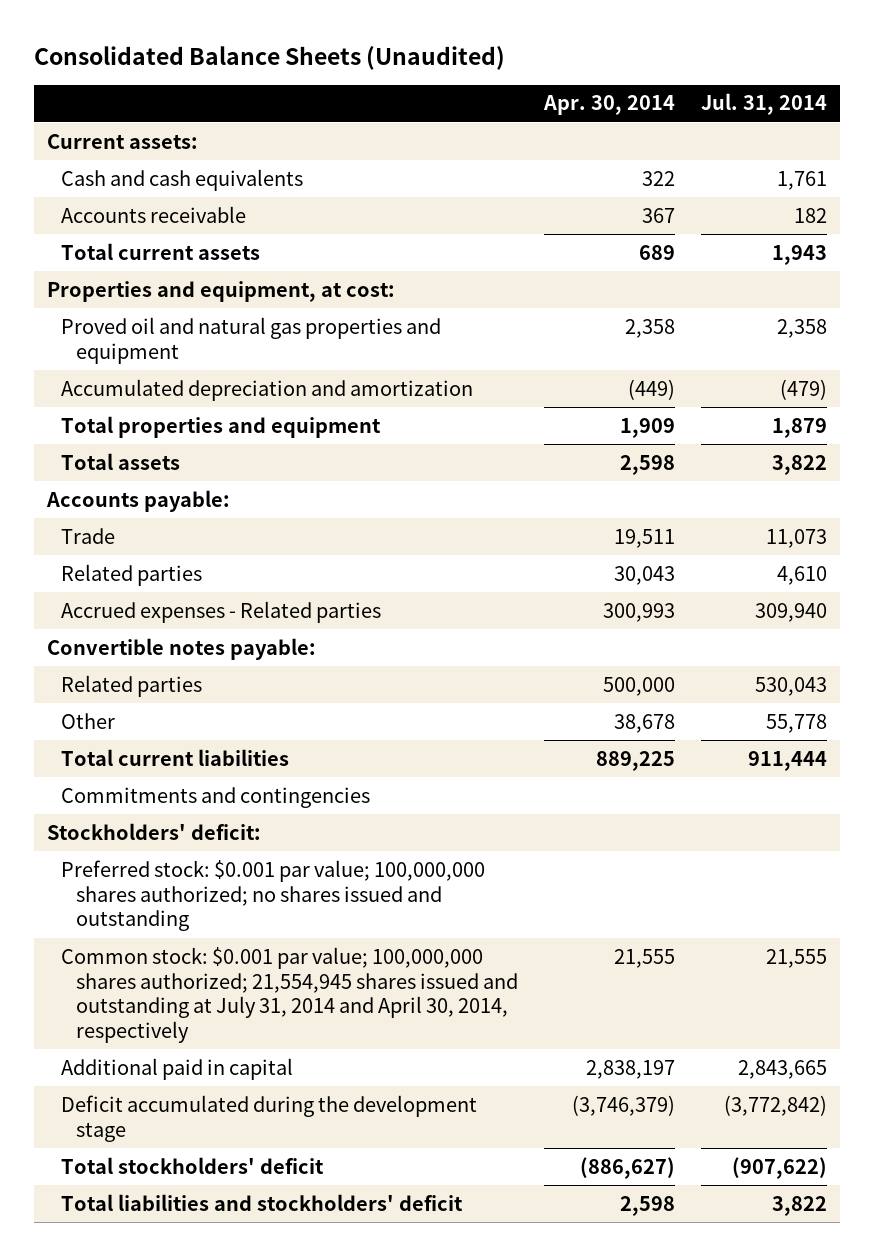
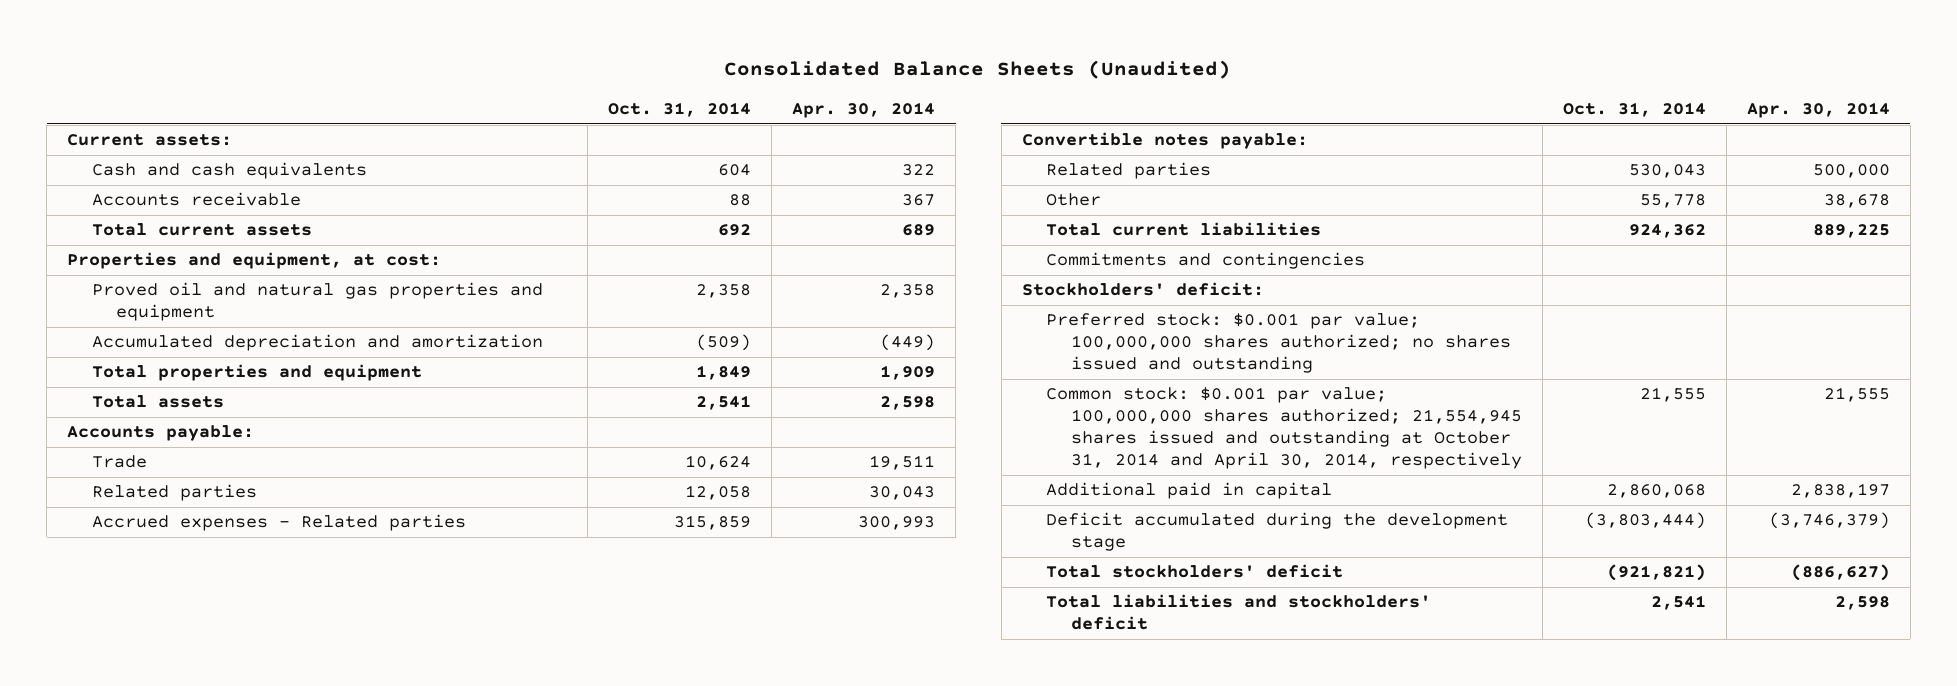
[700,93,827,116] Jul. 31, 2014 -> none
none -> [608,101,752,117] Oct. 31, 2014
[61,946,518,1044] Common stock: $0.001 par value; 100,000,000 shares authorized; 21,554,945 shares issued and outstanding at July 31, 2014 and April 30, 2014, respectively -> [1046,387,1522,470] Common stock: $0.001 par value; 100,000,000 shares authorized; 21,554,945 shares issued and outstanding at October 31, 2014 and April 30, 2014, respectively

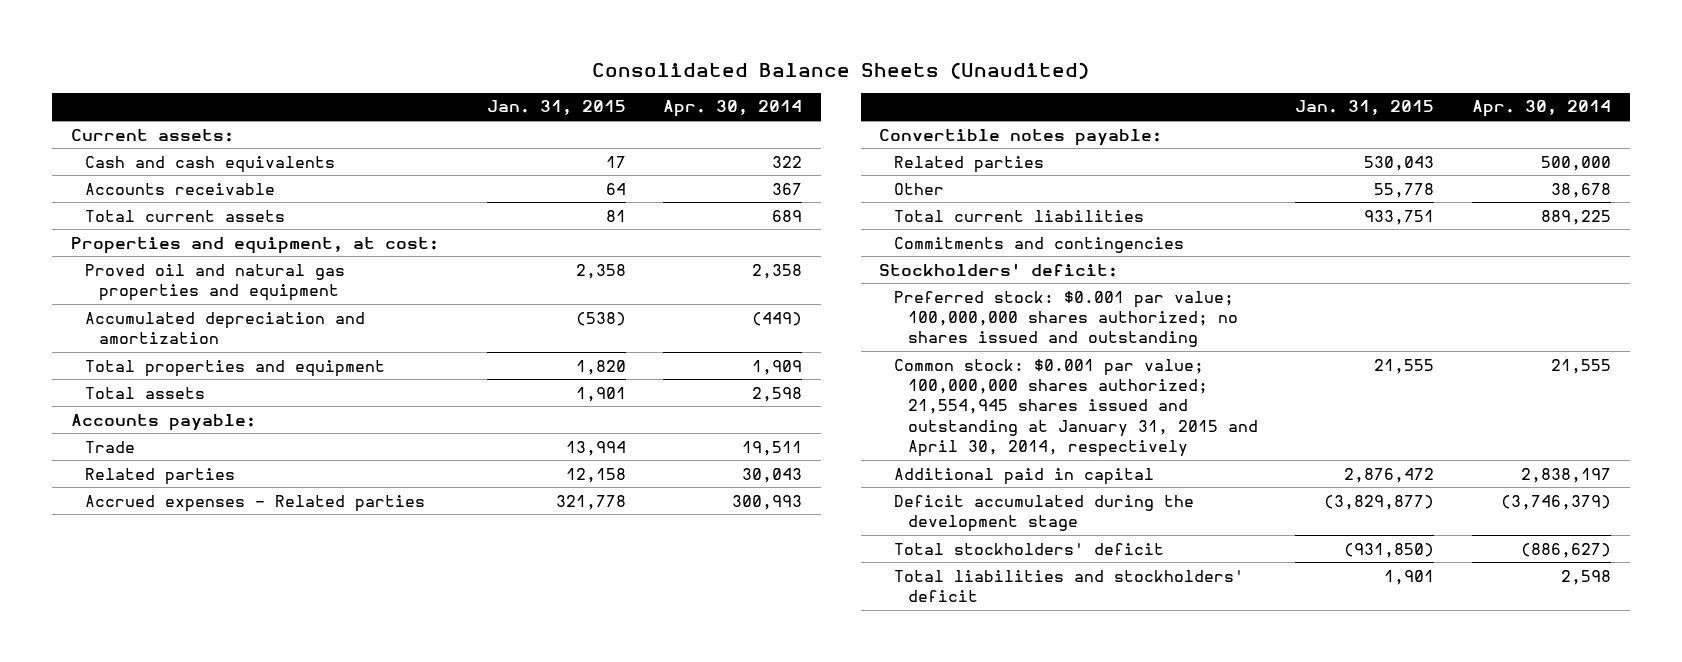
[608,101,752,117] Oct. 31, 2014 -> none
none -> [486,100,626,116] Jan. 31, 2015
[1046,387,1522,470] Common stock: $0.001 par value; 100,000,000 shares authorized; 21,554,945 shares issued and outstanding at October 31, 2014 and April 30, 2014, respectively -> [893,358,1258,458] Common stock: $0.001 par value; 100,000,000 shares authorized; 21,554,945 shares issued and outstanding at January 31, 2015 and April 30, 2014, respectively

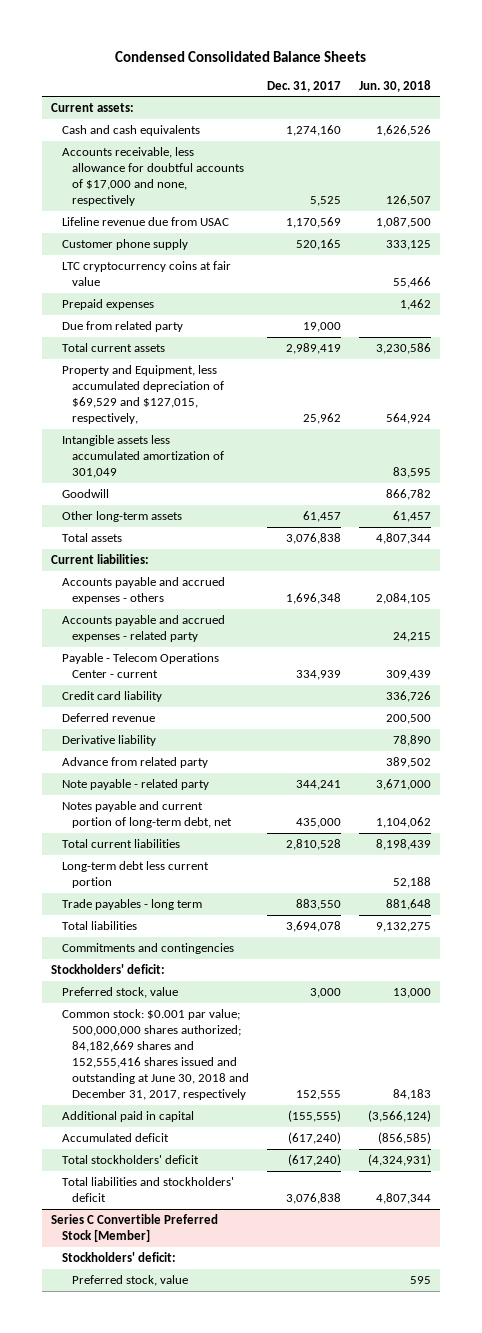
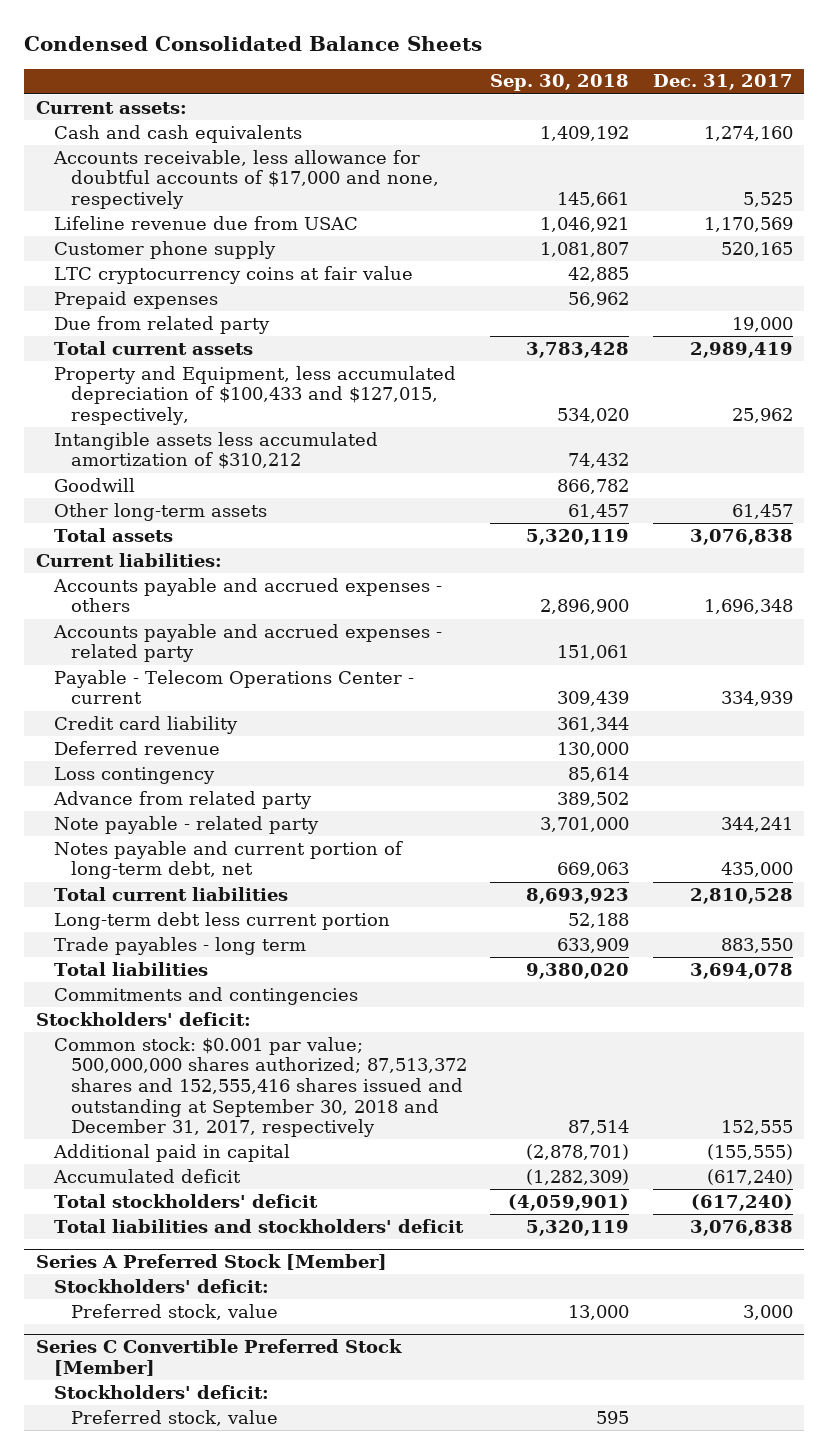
[359,79,432,92] Jun. 30, 2018 -> none
none -> [490,74,630,92] Sep. 30, 2018
[61,364,225,425] Property and Equipment, less accumulated depreciation of $69,529 and $127,015, respectively, -> [53,365,456,426] Property and Equipment, less accumulated depreciation of $100,433 and $127,015, respectively,
[61,434,225,479] Intangible assets less accumulated amortization of 301,049 -> [53,431,378,470] Intangible assets less accumulated amortization of $310,212
[61,734,156,746] Derivative liability -> none
none -> [53,766,215,784] Loss contingency
[61,986,178,998] Preferred stock, value -> none
[61,1008,250,1101] Common stock: $0.001 par value; 500,000,000 shares authorized; 84,182,669 shares and 152,555,416 shares issued and outstanding at June 30, 2018 and December 31, 2017, respectively -> [53,1036,468,1138] Common stock: $0.001 par value; 500,000,000 shares authorized; 87,513,372 shares and 152,555,416 shares issued and outstanding at September 30, 2018 and December 31, 2017, respectively
none -> [35,1254,387,1271] Series A Preferred Stock [Member]
none -> [53,1278,269,1293] Stockholders' deficit:
none -> [71,1303,279,1320] Preferred stock, value

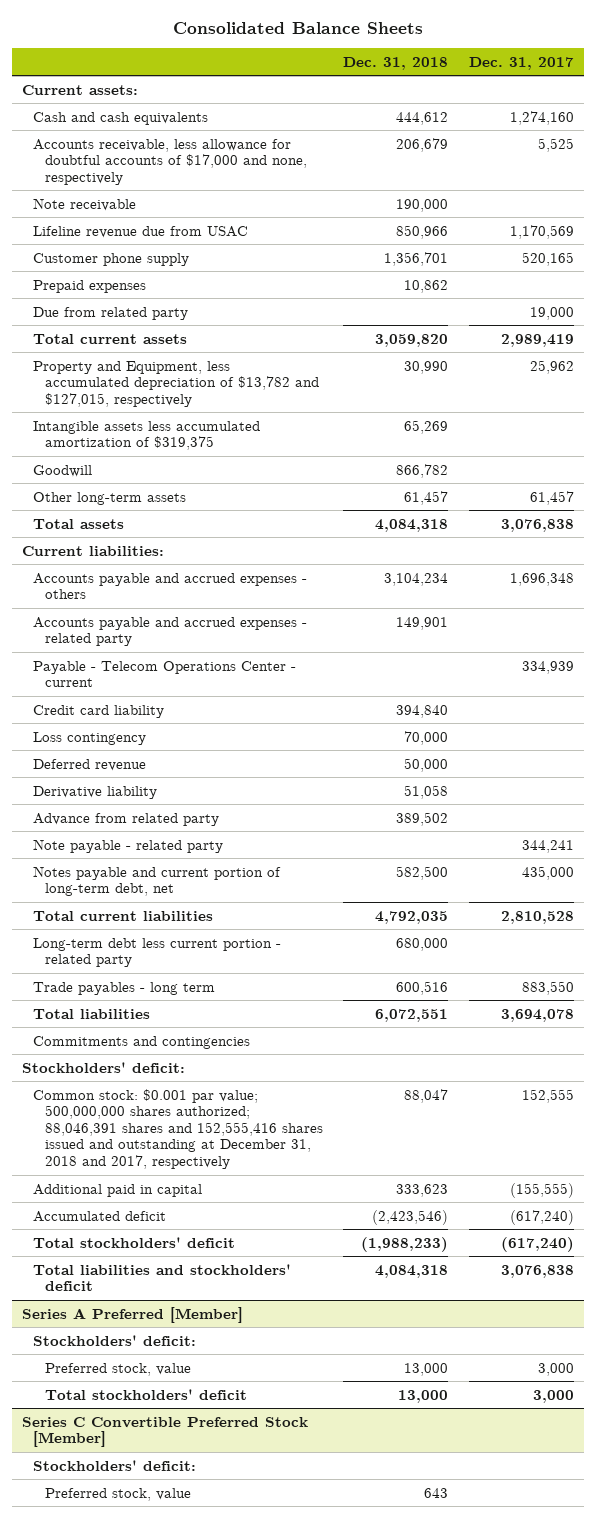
[24,36,483,52] Condensed Consolidated Balance Sheets -> [172,22,423,35] Consolidated Balance Sheets
[490,74,630,92] Sep. 30, 2018 -> none
none -> [343,56,449,70] Dec. 31, 2018
none -> [33,197,137,211] Note receivable
[53,265,413,284] LTC cryptocurrency coins at fair value -> none
[53,365,456,426] Property and Equipment, less accumulated depreciation of $100,433 and $127,015, respectively, -> [33,360,319,407] Property and Equipment, less accumulated depreciation of $13,782 and $127,015, respectively
[53,431,378,470] Intangible assets less accumulated amortization of $310,212 -> [33,420,261,451] Intangible assets less accumulated amortization of $319,375
[53,740,220,755] Deferred revenue -> [33,758,147,771] Deferred revenue
none -> [33,785,158,799] Derivative liability
[53,911,390,930] Long-term debt less current portion -> [33,937,282,968] Long-term debt less current portion - related party
[53,1036,468,1138] Common stock: $0.001 par value; 500,000,000 shares authorized; 87,513,372 shares and 152,555,416 shares issued and outstanding at September 30, 2018 and December 31, 2017, respectively -> [33,1088,323,1169] Common stock: $0.001 par value; 500,000,000 shares authorized; 88,046,391 shares and 152,555,416 shares issued and outstanding at December 31, 2018 and 2017, respectively
[35,1254,387,1271] Series A Preferred Stock [Member] -> [22,1306,244,1323] Series A Preferred [Member]
none -> [44,1388,247,1400] Total stockholders' deficit

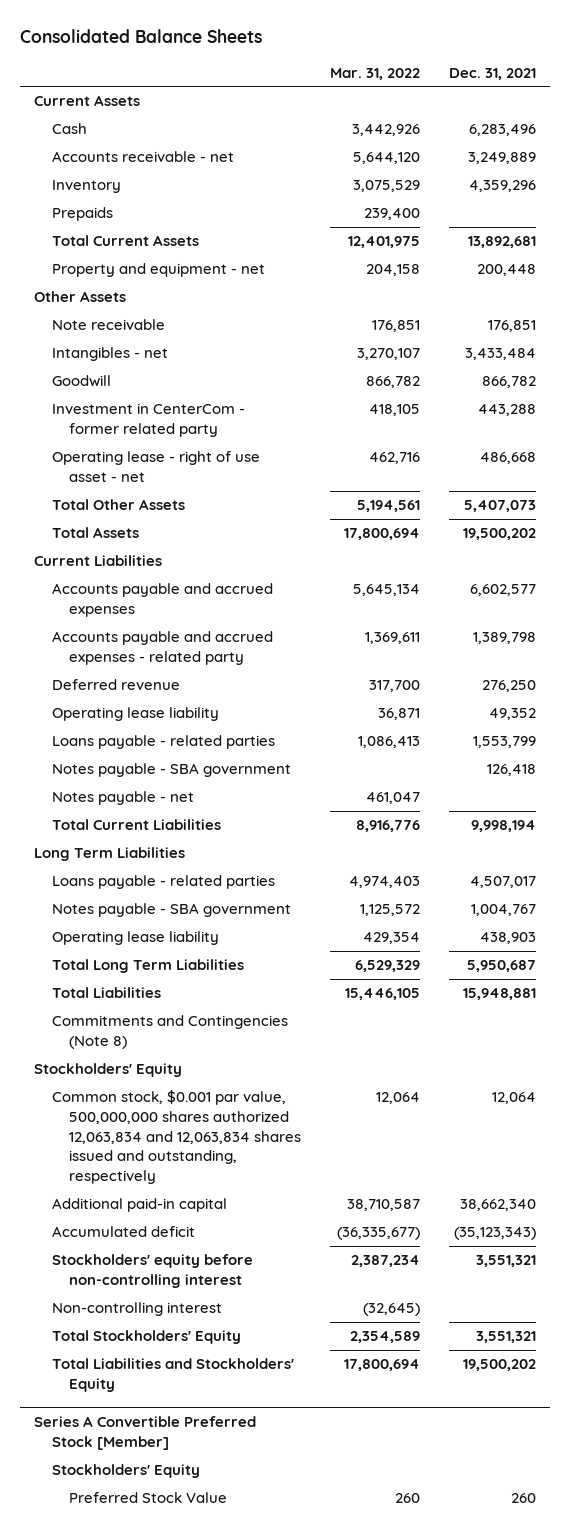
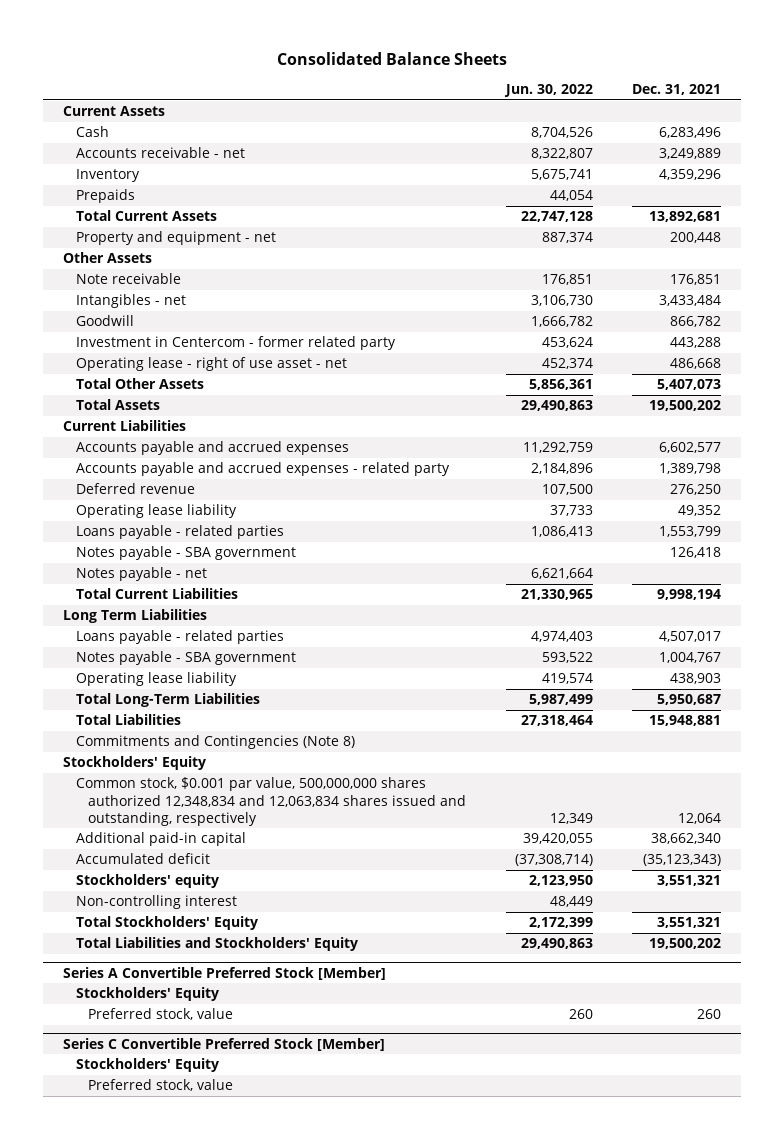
[329,67,420,80] Mar. 31, 2022 -> none
none -> [503,84,593,98] Jun. 30, 2022
[51,403,245,438] Investment in CenterCom - former related party -> [75,336,396,351] Investment in Centercom - former related party
[51,959,244,974] Total Long Term Liabilities -> [75,693,260,708] Total Long-Term Liabilities
[51,1090,302,1184] Common stock, $0.001 par value, 500,000,000 shares authorized 12,063,834 and 12,063,834 shares issued and outstanding, respectively -> [75,777,467,826] Common stock, $0.001 par value, 500,000,000 shares authorized 12,348,834 and 12,063,834 shares issued and outstanding, respectively
[51,1254,253,1289] Stockholders' equity before non-controlling interest -> [75,874,219,889] Stockholders' equity
[69,1492,228,1504] Preferred Stock Value -> [88,1008,234,1021] Preferred stock, value
none -> [63,1037,386,1051] Series C Convertible Preferred Stock [Member]
none -> [75,1058,219,1073] Stockholders' Equity
none -> [88,1079,234,1092] Preferred stock, value

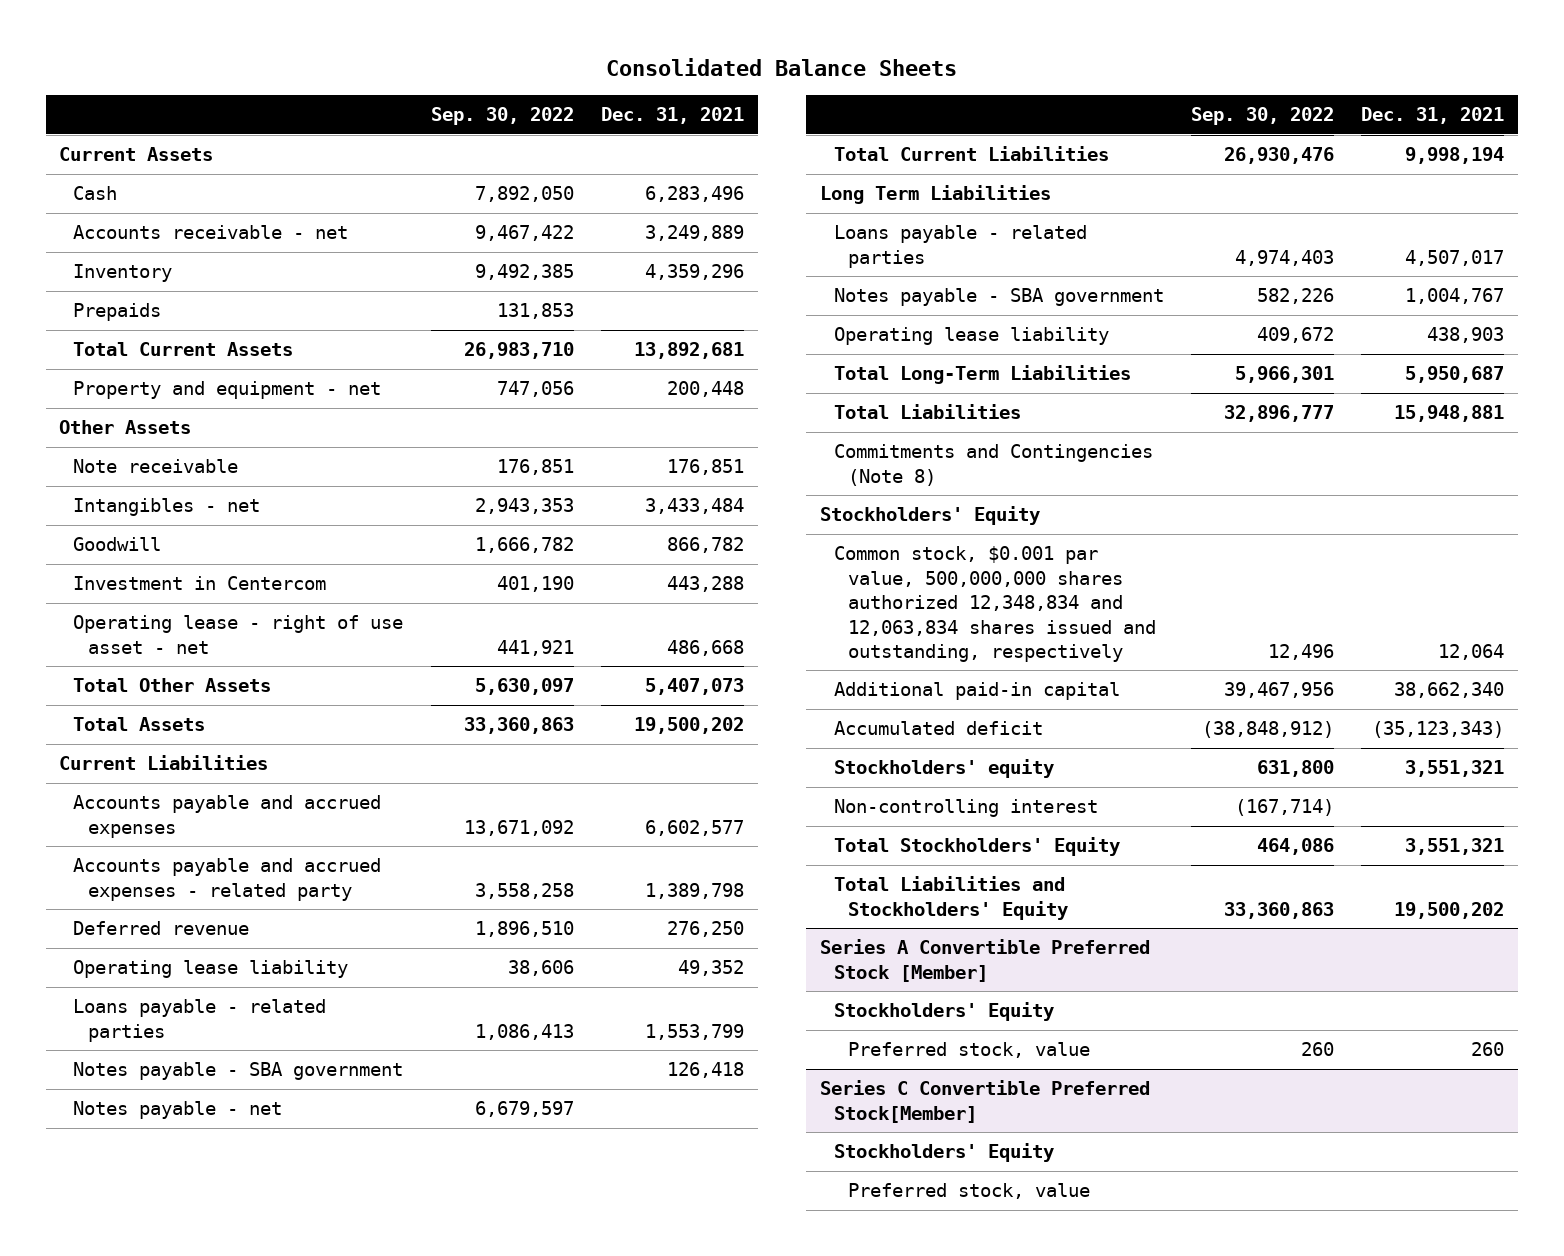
[503,84,593,98] Jun. 30, 2022 -> none
none -> [430,107,574,126] Sep. 30, 2022
[75,336,396,351] Investment in Centercom - former related party -> [73,576,327,591] Investment in Centercom
[63,1037,386,1051] Series C Convertible Preferred Stock [Member] -> [819,1080,1150,1123] Series C Convertible Preferred Stock[Member]

